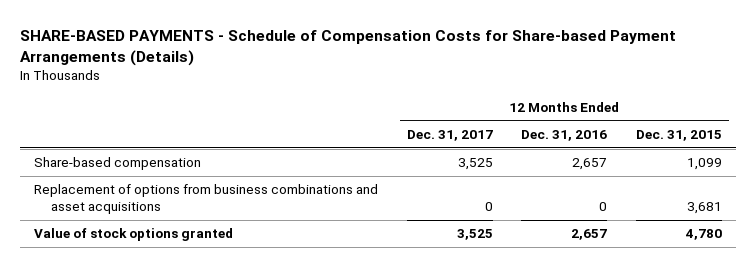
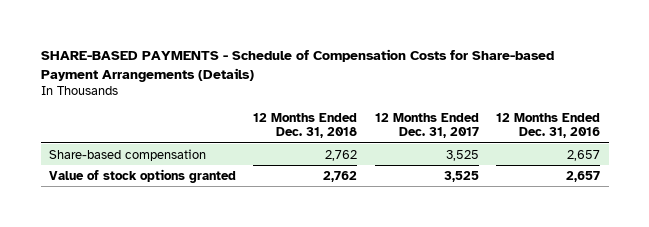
[635,130,722,142] Dec. 31, 2015 -> none
none -> [253,113,358,139] 12 Months Ended Dec. 31, 2018
[34,184,379,214] Replacement of options from business combinations and asset acquisitions -> none

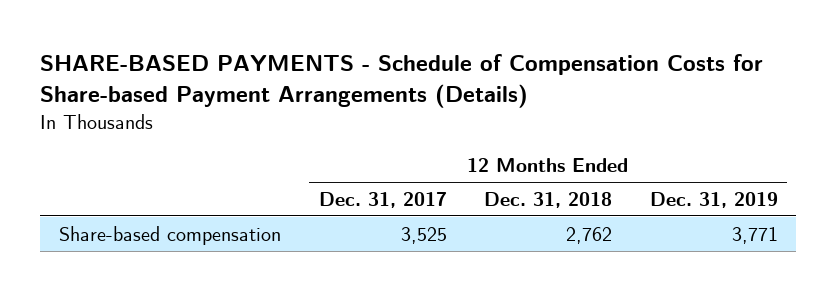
[495,113,600,139] 12 Months Ended Dec. 31, 2016 -> none
none -> [649,191,778,208] Dec. 31, 2019
[49,168,237,183] Value of stock options granted -> none

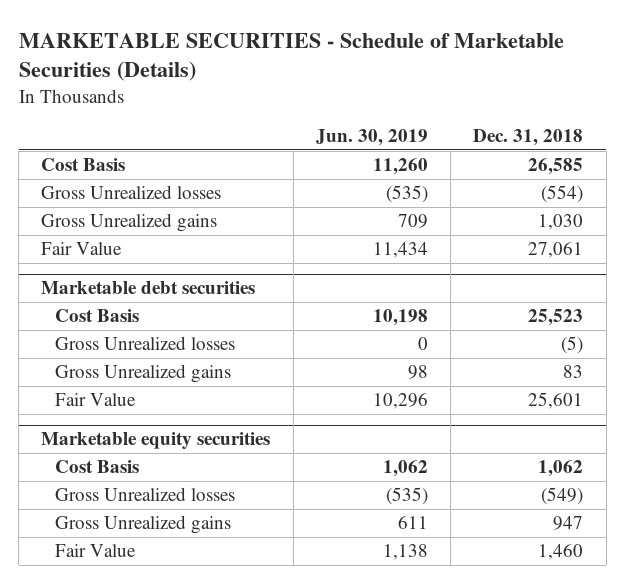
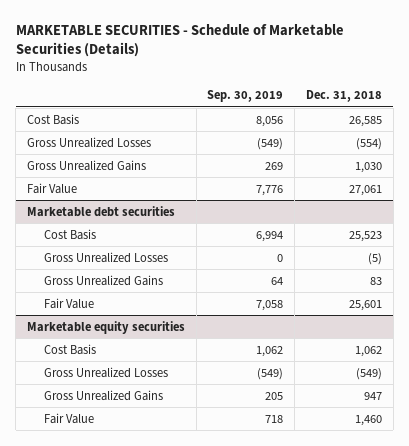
[315,129,428,147] Jun. 30, 2019 -> none
none -> [207,90,284,103] Sep. 30, 2019
[41,185,222,200] Gross Unrealized losses -> [27,136,152,148] Gross Unrealized Losses
[41,213,218,233] Gross Unrealized gains -> [27,159,147,171] Gross Unrealized Gains
[55,336,236,351] Gross Unrealized losses -> [44,251,169,263] Gross Unrealized Losses
[55,364,232,384] Gross Unrealized gains -> [44,274,164,286] Gross Unrealized Gains
[55,487,236,502] Gross Unrealized losses -> [44,366,169,378] Gross Unrealized Losses
[55,515,232,535] Gross Unrealized gains -> [44,389,164,401] Gross Unrealized Gains

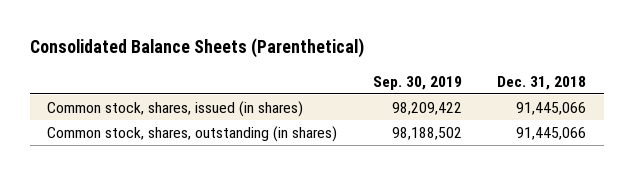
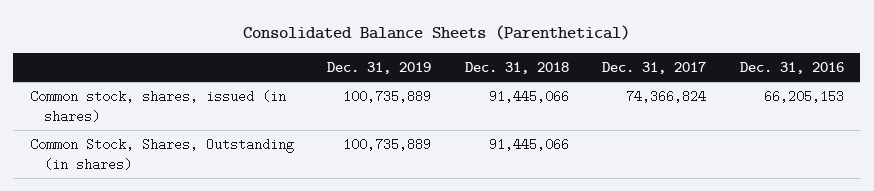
[372,75,462,90] Sep. 30, 2019 -> none
none -> [327,62,432,75] Dec. 31, 2019
none -> [602,62,707,75] Dec. 31, 2017
none -> [739,62,844,75] Dec. 31, 2016
[47,125,338,142] Common stock, shares, outstanding (in shares) -> [29,137,294,171] Common Stock, Shares, Outstanding (in shares)

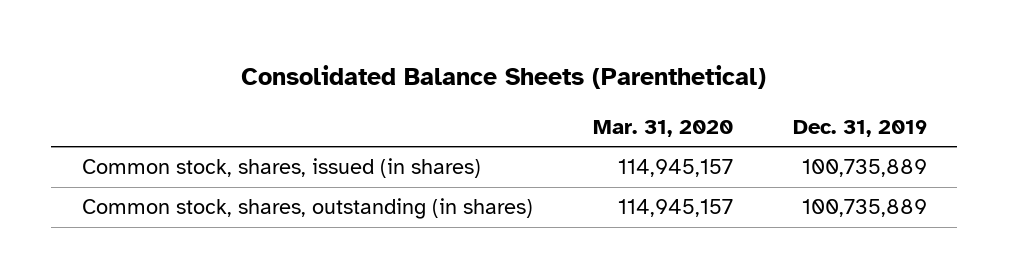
[464,62,569,75] Dec. 31, 2018 -> none
[602,62,707,75] Dec. 31, 2017 -> none
[739,62,844,75] Dec. 31, 2016 -> none
none -> [592,119,733,137] Mar. 31, 2020
[29,137,294,171] Common Stock, Shares, Outstanding (in shares) -> [81,198,533,220] Common stock, shares, outstanding (in shares)

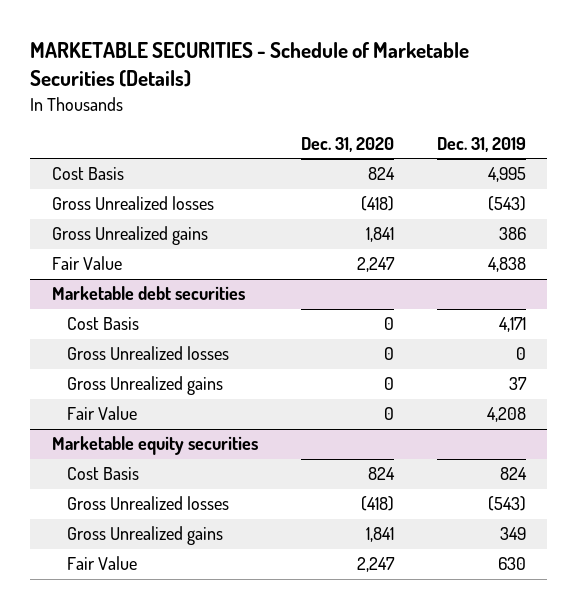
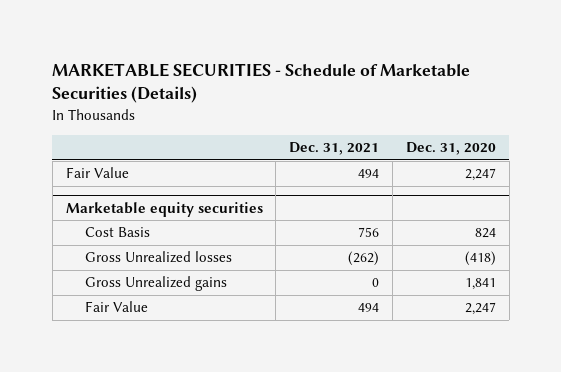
[436,137,526,153] Dec. 31, 2019 -> none
none -> [289,142,380,156] Dec. 31, 2021
[51,167,124,181] Cost Basis -> none
[51,196,214,211] Gross Unrealized losses -> none
[51,226,208,246] Gross Unrealized gains -> none
[51,286,245,301] Marketable debt securities -> none
[66,317,139,331] Cost Basis -> none
[66,346,229,361] Gross Unrealized losses -> none
[66,376,223,396] Gross Unrealized gains -> none
[66,406,137,421] Fair Value -> none

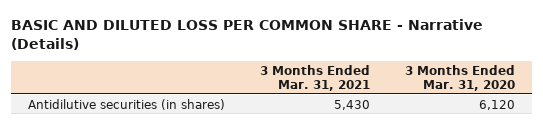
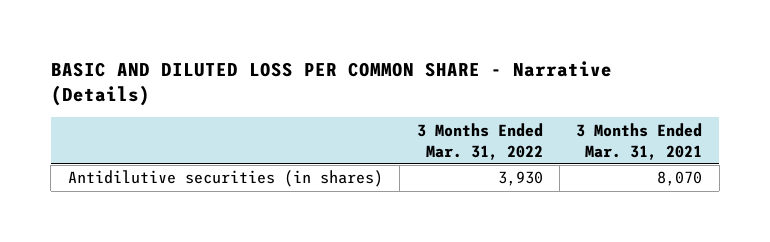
[404,64,515,92] 3 Months Ended Mar. 31, 2020 -> none
none -> [416,122,543,160] 3 Months Ended Mar. 31, 2022
[334,99,371,110] 5,430 -> [657,171,703,187] 8,070

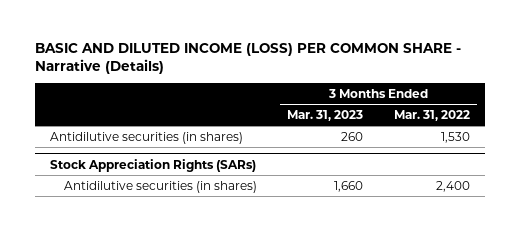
[50,60,612,107] BASIC AND DILUTED LOSS PER COMMON SHARE - Narrative (Details) -> [34,43,461,75] BASIC AND DILUTED INCOME (LOSS) PER COMMON SHARE - Narrative (Details)
[576,122,703,160] 3 Months Ended Mar. 31, 2021 -> none
none -> [287,109,364,121] Mar. 31, 2023
[497,171,543,187] 3,930 -> [440,131,470,143] 1,530
none -> [49,158,256,172] Stock Appreciation Rights (SARs)
none -> [64,180,258,193] Antidilutive securities (in shares)

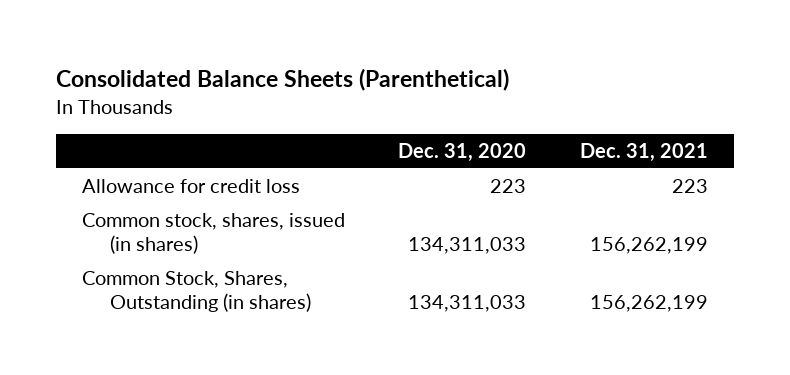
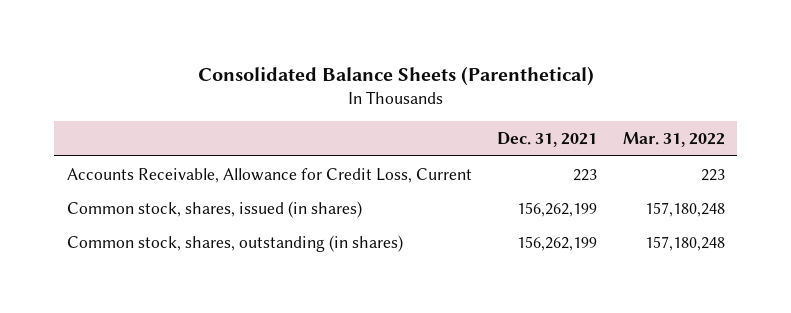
[398,142,527,162] Dec. 31, 2020 -> none
none -> [622,131,725,147] Mar. 31, 2022
[82,179,301,194] Allowance for credit loss -> [66,167,472,183] Accounts Receivable, Allowance for Credit Loss, Current
[82,271,312,313] Common Stock, Shares, Outstanding (in shares) -> [66,234,403,252] Common stock, shares, outstanding (in shares)

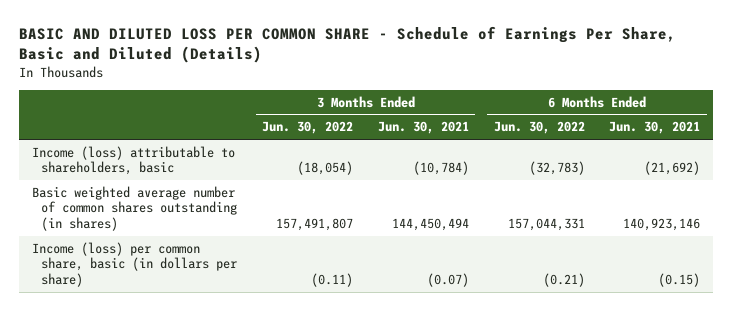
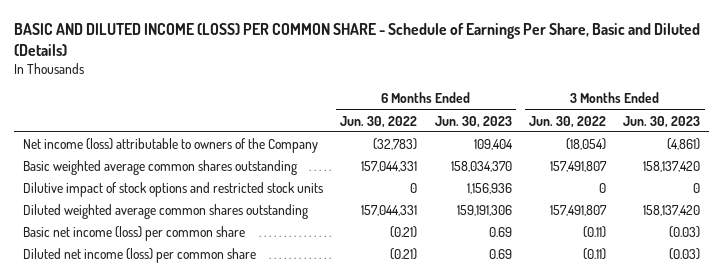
[19,26,677,64] BASIC AND DILUTED LOSS PER COMMON SHARE - Schedule of Earnings Per Share, Basic and Diluted (Details) -> [14,22,701,56] BASIC AND DILUTED INCOME (LOSS) PER COMMON SHARE - Schedule of Earnings Per Share, Basic and Diluted (Details)
[377,121,469,135] Jun. 30, 2021 -> none
[609,121,701,135] Jun. 30, 2021 -> none
none -> [434,115,512,128] Jun. 30, 2023
none -> [623,115,701,128] Jun. 30, 2023
[31,145,235,176] Income (loss) attributable to shareholders, basic -> [22,138,318,154] Net income (loss) attributable to owners of the Company
[31,185,238,231] Basic weighted average number of common shares outstanding (in shares) -> [22,160,297,176] Basic weighted average common shares outstanding
none -> [22,182,323,198] Dilutive impact of stock options and restricted stock units
none -> [22,204,308,220] Diluted weighted average common shares outstanding
[31,241,238,287] Income (loss) per common share, basic (in dollars per share) -> [22,226,245,242] Basic net income (loss) per common share
none -> [22,248,256,264] Diluted net income (loss) per common share

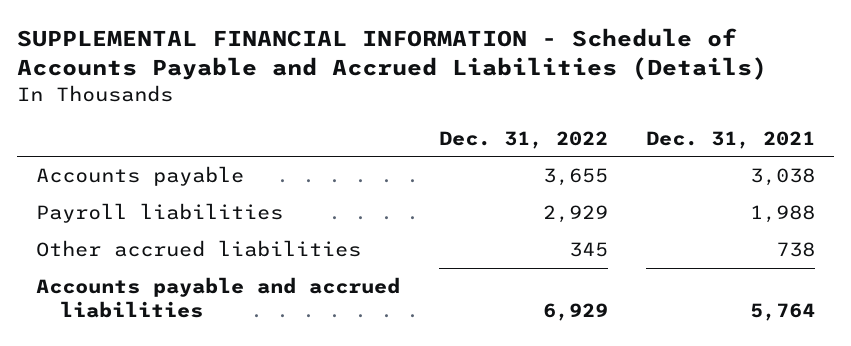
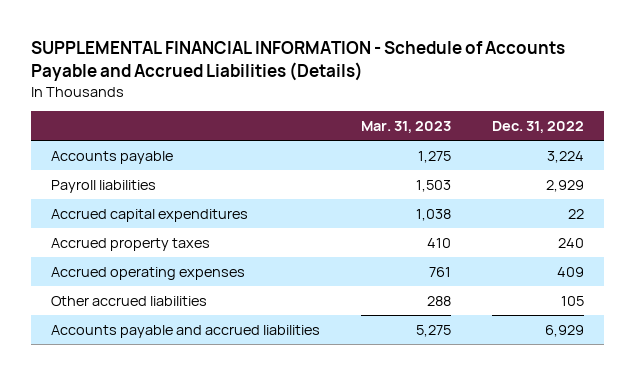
[646,130,816,149] Dec. 31, 2021 -> none
none -> [361,121,452,134] Mar. 31, 2023
[542,168,608,187] 3,655 -> [546,150,584,163] 3,224
none -> [51,208,249,222] Accrued capital expenditures
none -> [51,237,211,251] Accrued property taxes
none -> [51,266,246,280] Accrued operating expenses
[568,242,608,258] 345 -> [560,295,584,306] 105

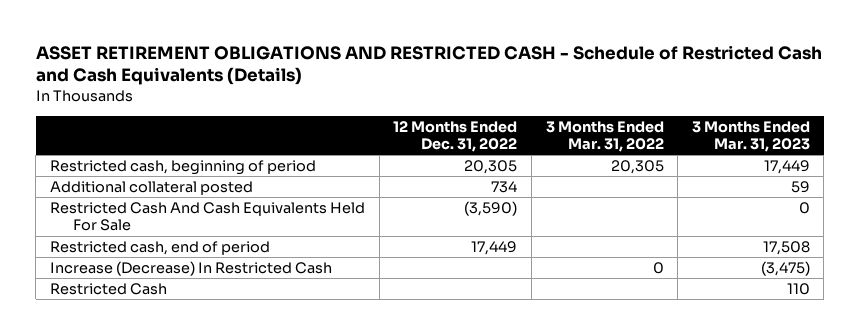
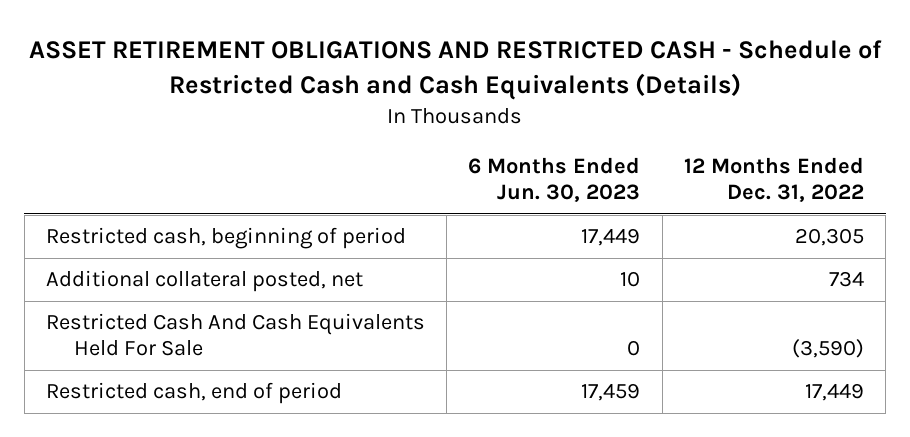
[545,120,664,153] 3 Months Ended Mar. 31, 2022 -> none
[691,120,810,153] 3 Months Ended Mar. 31, 2023 -> none
none -> [468,157,641,203] 6 Months Ended Jun. 30, 2023
[50,181,254,196] Additional collateral posted -> [45,270,363,293] Additional collateral posted, net
[50,261,333,277] Increase (Decrease) In Restricted Cash -> none
[50,283,168,296] Restricted Cash -> none

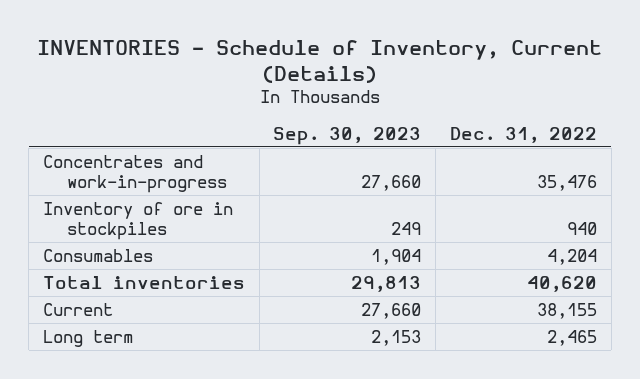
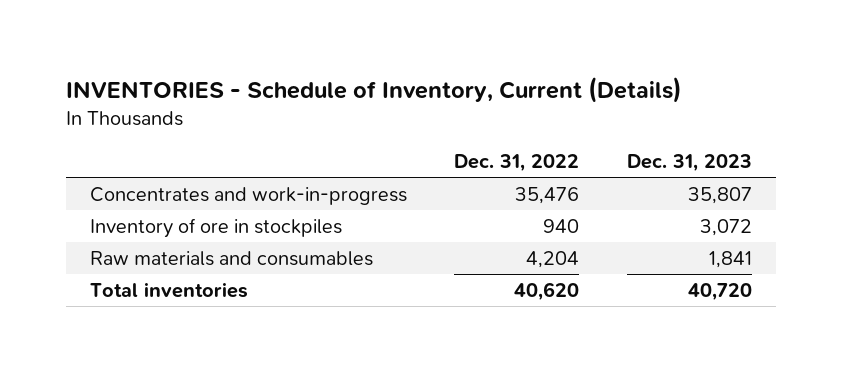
[273,126,422,145] Sep. 30, 2023 -> none
none -> [626,154,752,173] Dec. 31, 2023
[42,248,153,262] Consumables -> [89,250,373,266] Raw materials and consumables
[42,302,113,316] Current -> none
[42,329,133,347] Long term -> none

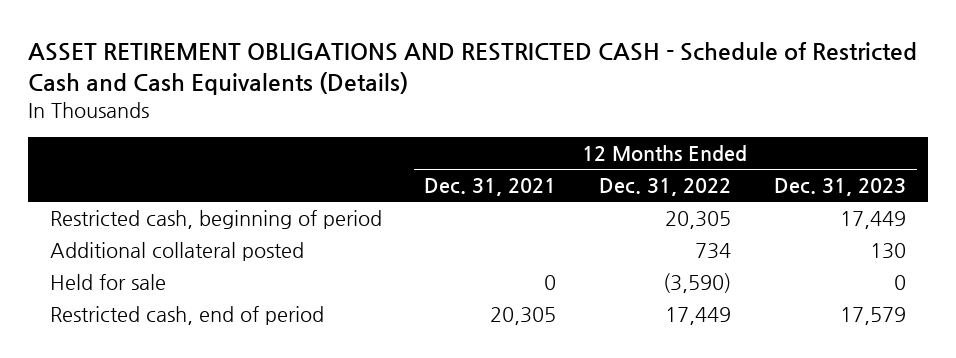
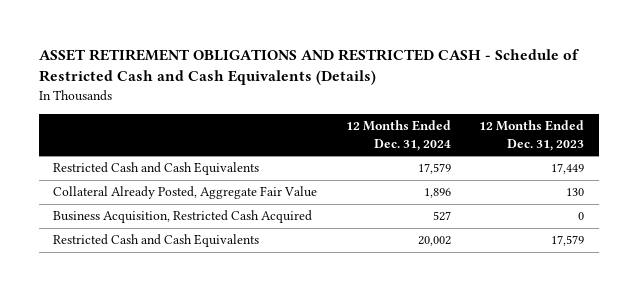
[424,178,557,197] Dec. 31, 2021 -> none
[599,178,732,197] Dec. 31, 2022 -> none
none -> [345,120,451,151] 12 Months Ended Dec. 31, 2024
[49,273,166,290] Held for sale -> none
[49,209,382,229] Restricted cash, beginning of period -> [53,162,260,176] Restricted Cash and Cash Equivalents
[49,241,304,261] Additional collateral posted -> [53,186,318,200] Collateral Already Posted, Aggregate Fair Value
none -> [53,210,313,224] Business Acquisition, Restricted Cash Acquired
[49,305,324,325] Restricted cash, end of period -> [53,234,260,248] Restricted Cash and Cash Equivalents

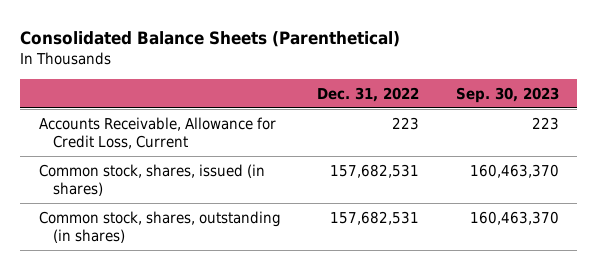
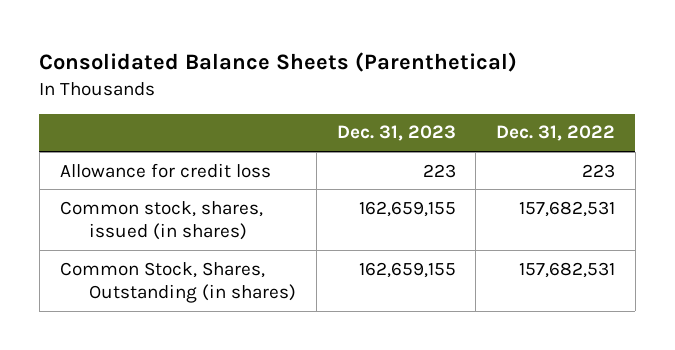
[456,86,560,103] Sep. 30, 2023 -> none
none -> [336,125,456,142] Dec. 31, 2023
[38,116,276,150] Accounts Receivable, Allowance for Credit Loss, Current -> [59,162,271,178] Allowance for credit loss
[38,210,281,244] Common stock, shares, outstanding (in shares) -> [59,261,296,303] Common Stock, Shares, Outstanding (in shares)

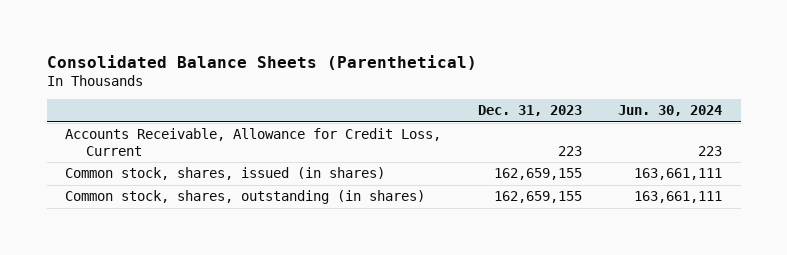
[496,125,616,142] Dec. 31, 2022 -> none
none -> [618,105,723,117] Jun. 30, 2024
[59,162,271,178] Allowance for credit loss -> [65,128,442,156] Accounts Receivable, Allowance for Credit Loss, Current
[59,261,296,303] Common Stock, Shares, Outstanding (in shares) -> [65,190,426,205] Common stock, shares, outstanding (in shares)

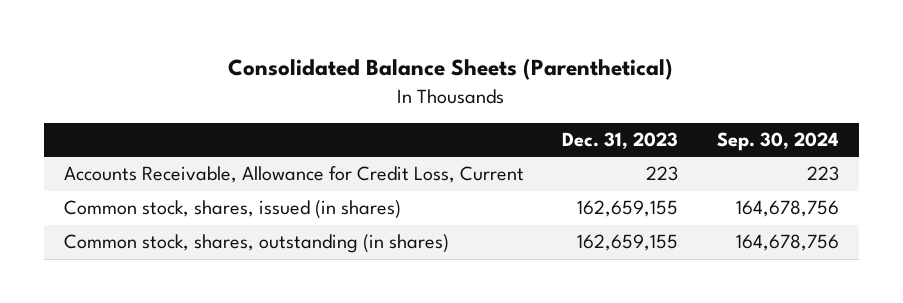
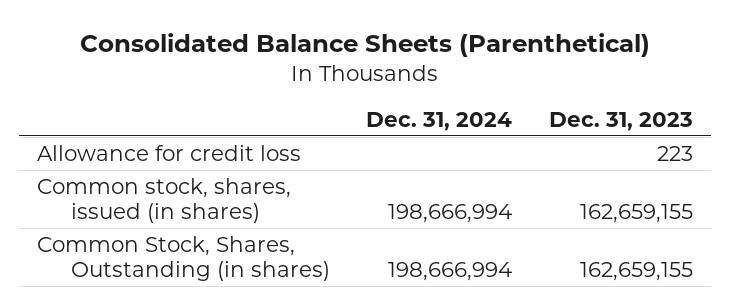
[717,132,840,152] Sep. 30, 2024 -> none
none -> [366,111,513,131] Dec. 31, 2024
[63,166,524,184] Accounts Receivable, Allowance for Credit Loss, Current -> [37,145,302,162] Allowance for credit loss
[63,234,449,254] Common stock, shares, outstanding (in shares) -> [37,236,331,282] Common Stock, Shares, Outstanding (in shares)

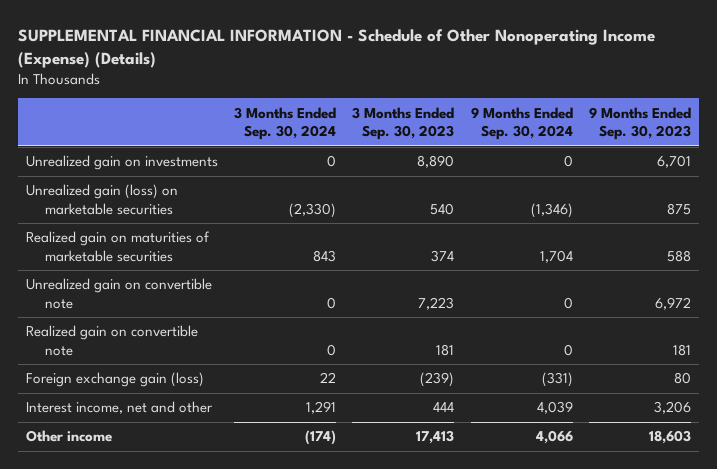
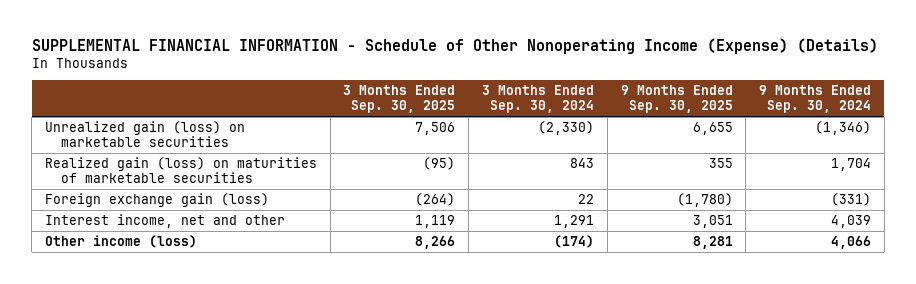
[352,106,455,141] 3 Months Ended Sep. 30, 2023 -> none
[588,106,691,141] 9 Months Ended Sep. 30, 2023 -> none
none -> [343,85,456,114] 3 Months Ended Sep. 30, 2025
none -> [620,85,733,114] 9 Months Ended Sep. 30, 2025
[25,155,218,171] Unrealized gain on investments -> none
[25,278,212,309] Unrealized gain on convertible note -> none
[25,325,198,356] Realized gain on convertible note -> none
[25,231,210,262] Realized gain on maturities of marketable securities -> [44,157,317,184] Realized gain (loss) on maturities of marketable securities
[25,430,112,443] Other income -> [44,235,197,249] Other income (loss)

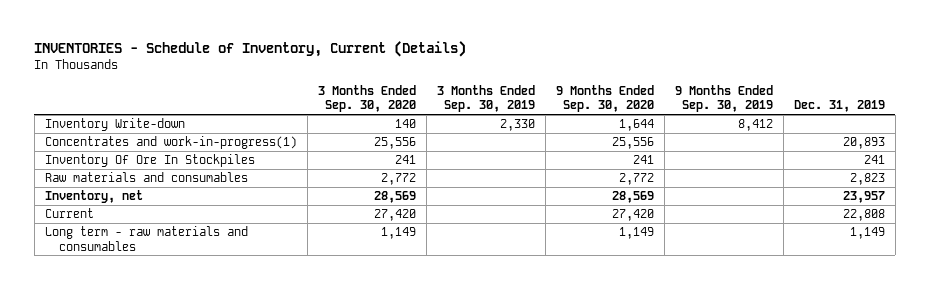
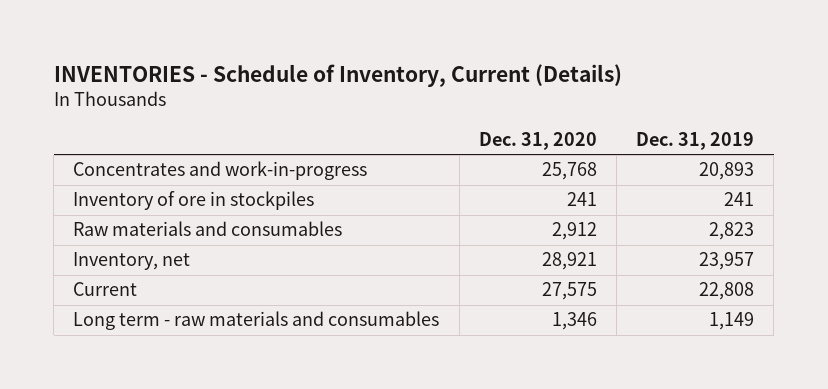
[317,84,416,113] 3 Months Ended Sep. 30, 2020 -> none
[436,84,535,113] 3 Months Ended Sep. 30, 2019 -> none
[555,84,654,113] 9 Months Ended Sep. 30, 2020 -> none
[674,84,773,113] 9 Months Ended Sep. 30, 2019 -> none
none -> [478,132,597,151] Dec. 31, 2020
[44,118,185,132] Inventory Write-down -> none
[44,136,297,150] Concentrates and work-in-progress(1) -> [73,161,368,181] Concentrates and work-in-progress
[44,154,255,168] Inventory Of Ore In Stockpiles -> [73,191,315,211] Inventory of ore in stockpiles

